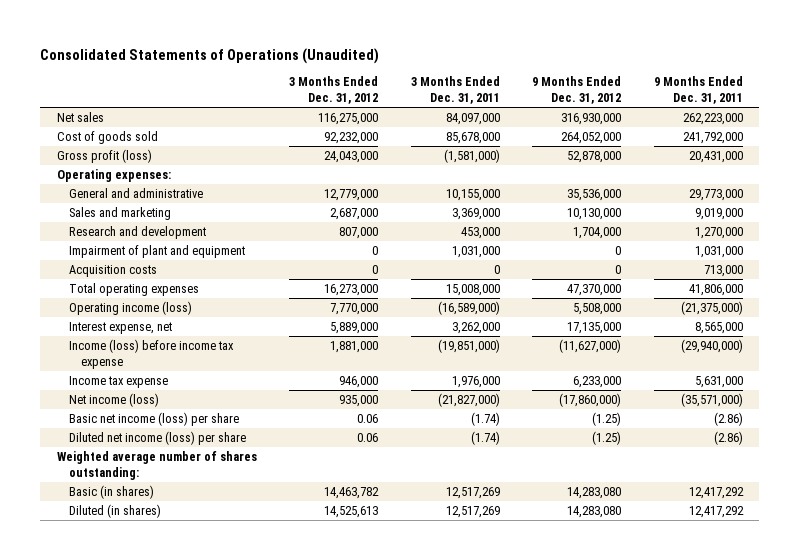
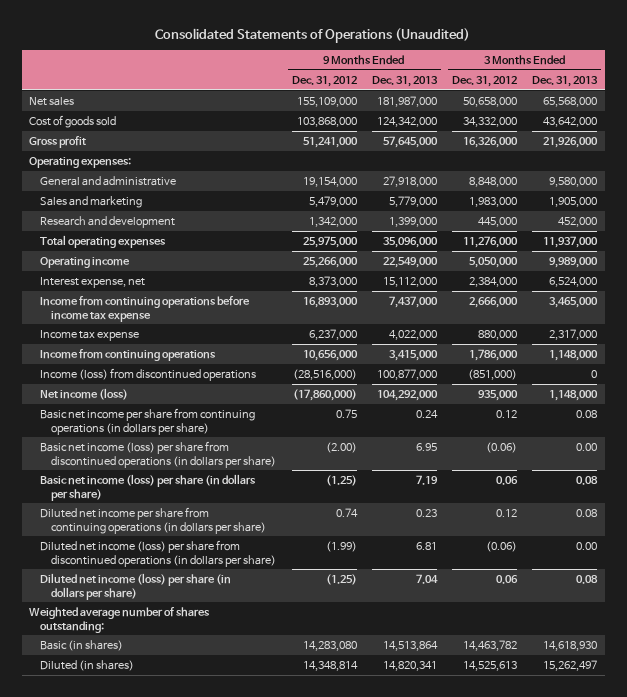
[410,76,500,105] 3 Months Ended Dec. 31, 2011 -> none
[653,76,743,105] 9 Months Ended Dec. 31, 2011 -> none
none -> [371,75,438,87] Dec. 31, 2013
none -> [532,75,599,87] Dec. 31, 2013
[318,113,379,126] 116,275,000 -> [463,96,518,107] 50,658,000
[561,113,622,126] 316,930,000 -> [296,96,357,107] 155,109,000
[324,132,379,145] 92,232,000 -> [463,116,518,127] 34,332,000
[561,132,622,145] 264,052,000 -> [296,116,357,127] 103,868,000
[56,149,152,164] Gross profit (loss) -> [29,135,87,148] Gross profit
[324,151,379,164] 24,043,000 -> [463,136,519,148] 16,326,000
[567,151,622,164] 52,878,000 -> [302,136,358,148] 51,241,000
[68,245,245,259] Impairment of plant and equipment -> none
[68,265,157,278] Acquisition costs -> none
[324,189,379,202] 12,779,000 -> [469,176,518,187] 8,848,000
[567,189,622,202] 35,536,000 -> [302,176,357,187] 19,154,000
[330,208,379,221] 2,687,000 -> [469,196,518,207] 1,983,000
[567,208,622,221] 10,130,000 -> [308,195,357,207] 5,479,000
[339,227,379,240] 807,000 -> [478,216,518,227] 445,000
[573,227,622,240] 1,704,000 -> [308,216,357,227] 1,342,000
[324,284,379,297] 16,273,000 -> [463,235,519,248] 11,276,000
[567,284,622,297] 47,370,000 -> [302,235,358,248] 25,975,000
[68,301,192,316] Operating income (loss) -> [40,256,131,268] Operating income
[330,303,379,316] 7,770,000 -> [469,256,519,268] 5,050,000
[573,303,622,316] 5,508,000 -> [302,256,358,268] 25,266,000
[330,322,379,335] 5,889,000 -> [469,276,518,287] 2,384,000
[567,322,622,335] 17,135,000 -> [308,275,357,287] 8,373,000
[68,339,234,369] Income (loss) before income tax expense -> [40,295,251,322] Income from continuing operations before income tax expense
[330,341,379,354] 1,881,000 -> [469,296,519,308] 2,666,000
[559,339,622,354] (11,627,000) -> [302,296,358,308] 16,893,000
[339,376,379,389] 946,000 -> [478,329,518,340] 880,000
[573,376,622,389] 6,233,000 -> [308,328,357,340] 6,237,000
none -> [40,348,217,361] Income from continuing operations
none -> [40,367,257,381] Income (loss) from discontinued operations
none -> [40,407,256,435] Basic net income per share from continuing operations (in dollars per share)
none -> [40,440,277,468] Basic net income (loss) per share from discontinued operations (in dollars per share)
[68,412,239,427] Basic net income (loss) per share -> [40,473,257,501] Basic net income (loss) per share (in dollars per share)
none -> [40,506,267,534] Diluted net income per share from continuing operations (in dollars per share)
none -> [40,539,277,567] Diluted net income (loss) per share from discontinued operations (in dollars per share)
[68,431,246,446] Diluted net income (loss) per share -> [40,572,232,600] Diluted net income (loss) per share (in dollars per share)
[567,506,622,519] 14,283,080 -> [302,660,358,671] 14,348,814

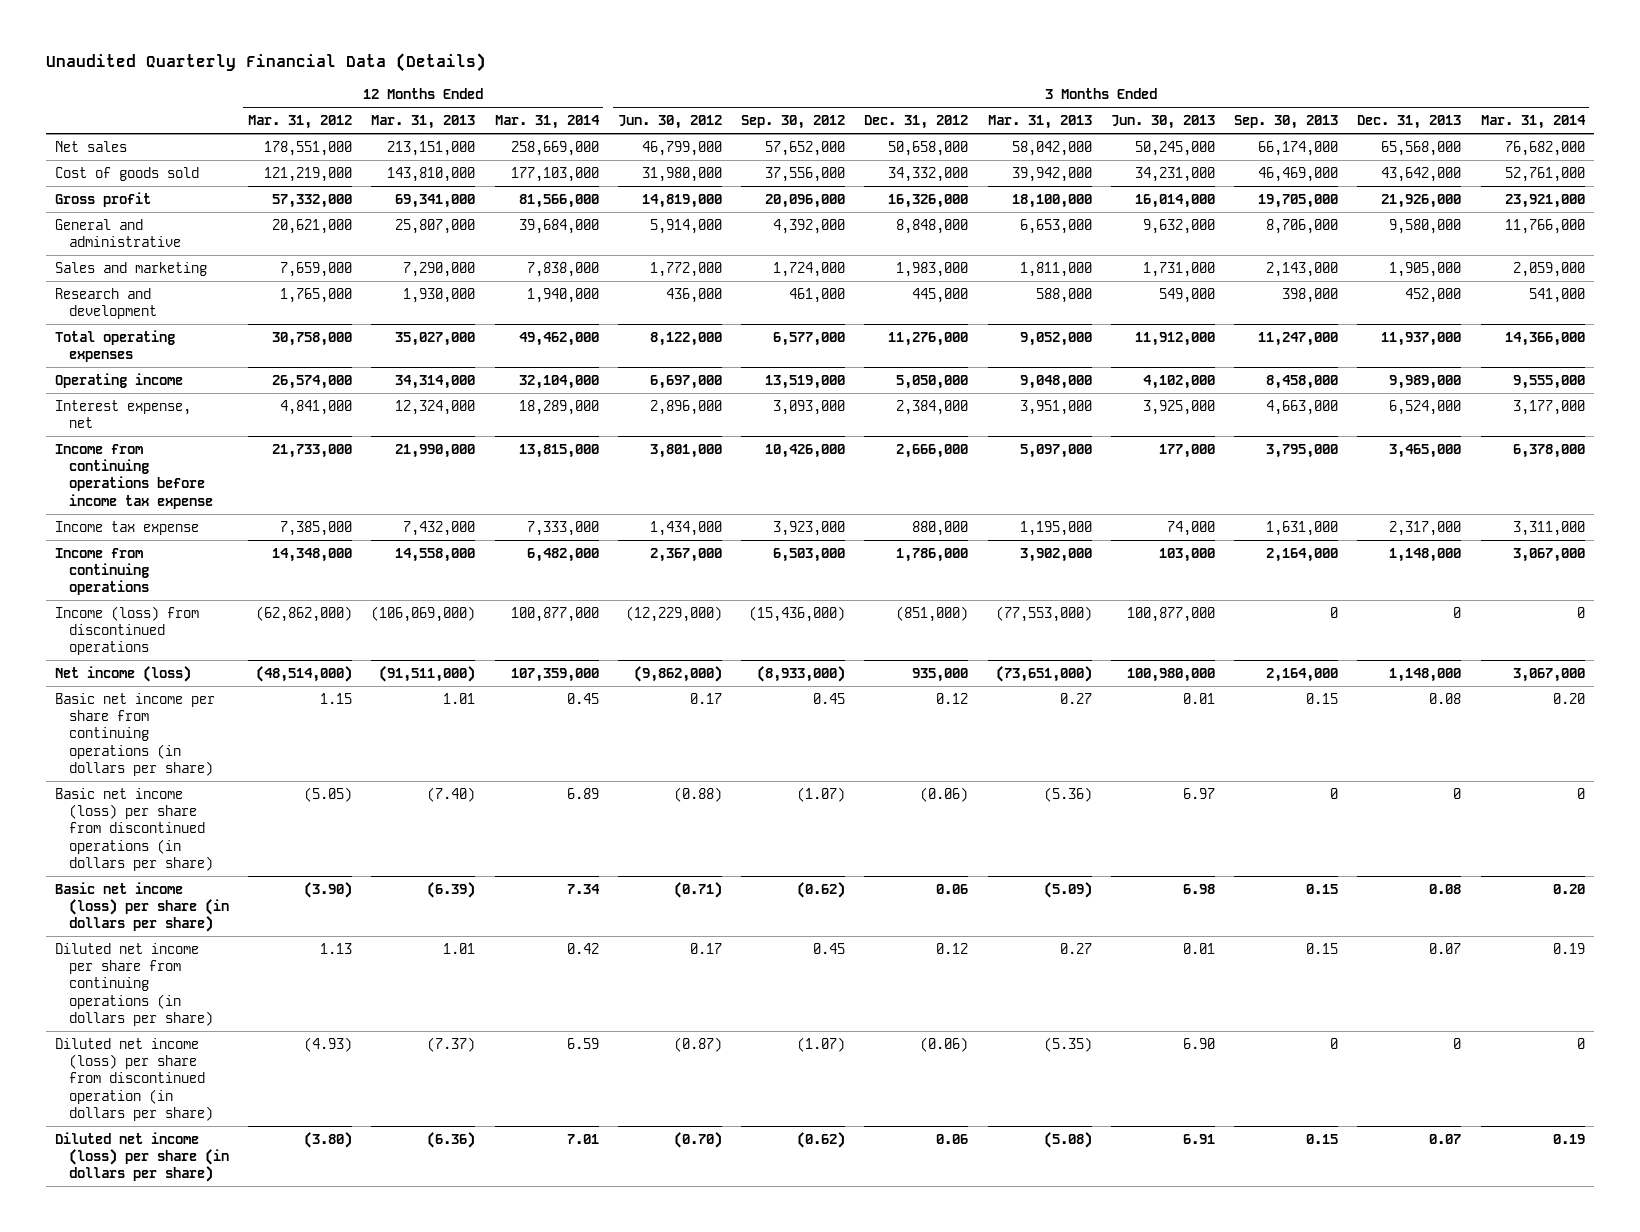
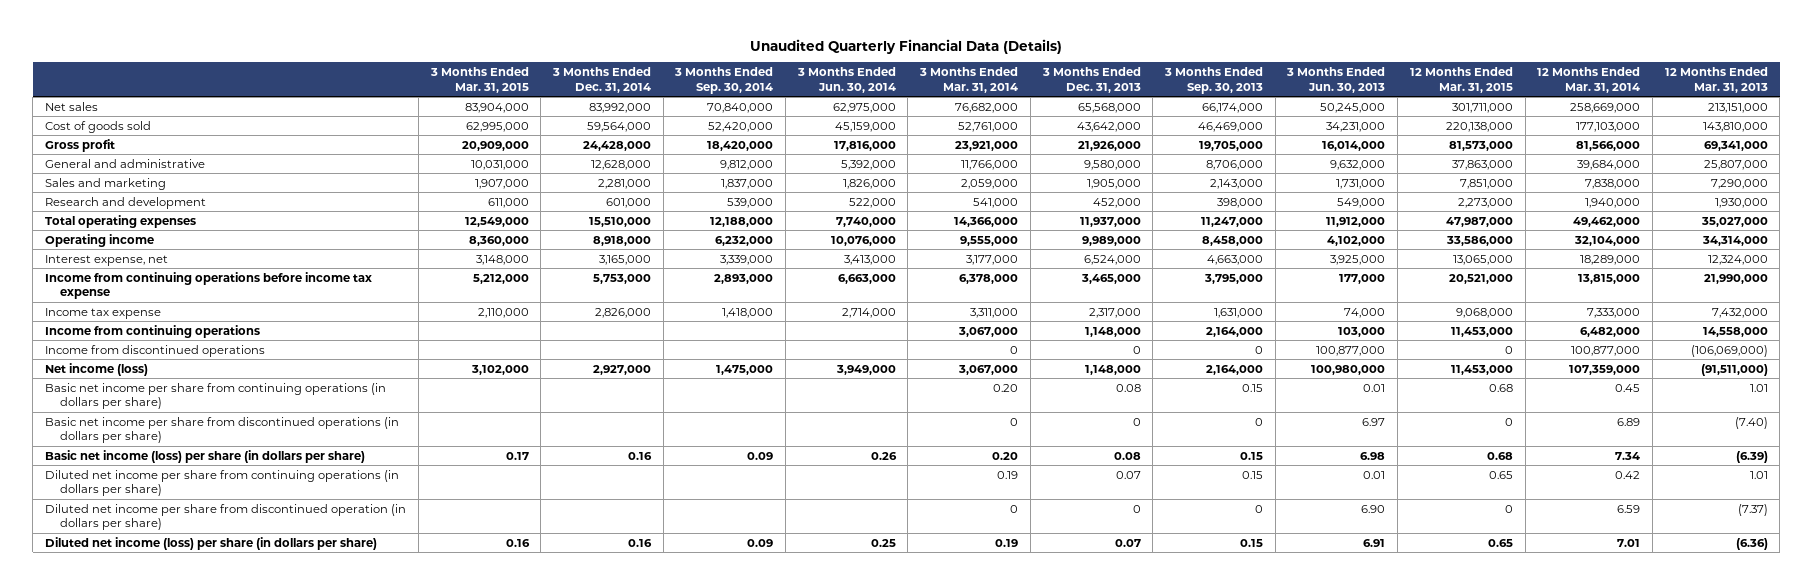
[248,115,353,130] Mar. 31, 2012 -> none
[617,115,722,130] Jun. 30, 2012 -> none
[741,115,846,130] Sep. 30, 2012 -> none
[864,115,969,130] Dec. 31, 2012 -> none
[987,115,1092,130] Mar. 31, 2013 -> none
none -> [429,66,529,93] 3 Months Ended Mar. 31, 2015
none -> [551,66,651,93] 3 Months Ended Dec. 31, 2014
none -> [674,66,774,94] 3 Months Ended Sep. 30, 2014
none -> [796,66,896,93] 3 Months Ended Jun. 30, 2014
none -> [1409,66,1513,93] 12 Months Ended Mar. 31, 2015
[55,605,200,656] Income (loss) from discontinued operations -> [45,344,266,357] Income from discontinued operations
[55,787,213,871] Basic net income (loss) per share from discontinued operations (in dollars per share) -> [45,416,400,444] Basic net income per share from discontinued operations (in dollars per share)
[55,1037,213,1121] Diluted net income (loss) per share from discontinued operation (in dollars per share) -> [45,503,407,531] Diluted net income per share from discontinued operation (in dollars per share)

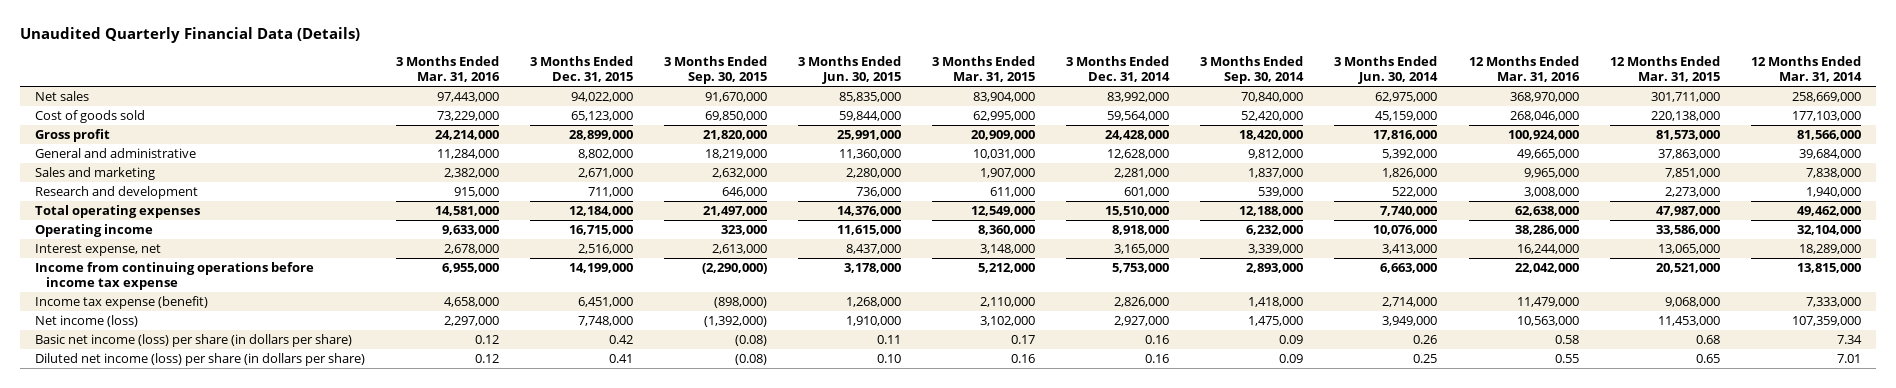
[919,66,1019,93] 3 Months Ended Mar. 31, 2014 -> none
[1041,66,1141,93] 3 Months Ended Dec. 31, 2013 -> none
[1164,66,1264,94] 3 Months Ended Sep. 30, 2013 -> none
[1286,66,1386,93] 3 Months Ended Jun. 30, 2013 -> none
[1664,66,1768,93] 12 Months Ended Mar. 31, 2013 -> none
none -> [396,56,501,83] 3 Months Ended Mar. 31, 2016
none -> [530,56,634,83] 3 Months Ended Dec. 31, 2015
none -> [664,56,768,85] 3 Months Ended Sep. 30, 2015
none -> [798,56,902,85] 3 Months Ended Jun. 30, 2015
none -> [1468,56,1580,83] 12 Months Ended Mar. 31, 2016
[45,324,261,338] Income from continuing operations -> none
[45,344,266,357] Income from discontinued operations -> none
[45,307,162,319] Income tax expense -> [35,296,209,310] Income tax expense (benefit)
[45,382,387,410] Basic net income per share from continuing operations (in dollars per share) -> none
[45,416,400,444] Basic net income per share from discontinued operations (in dollars per share) -> none
[45,469,400,497] Diluted net income per share from continuing operations (in dollars per share) -> none
[45,503,407,531] Diluted net income per share from discontinued operation (in dollars per share) -> none

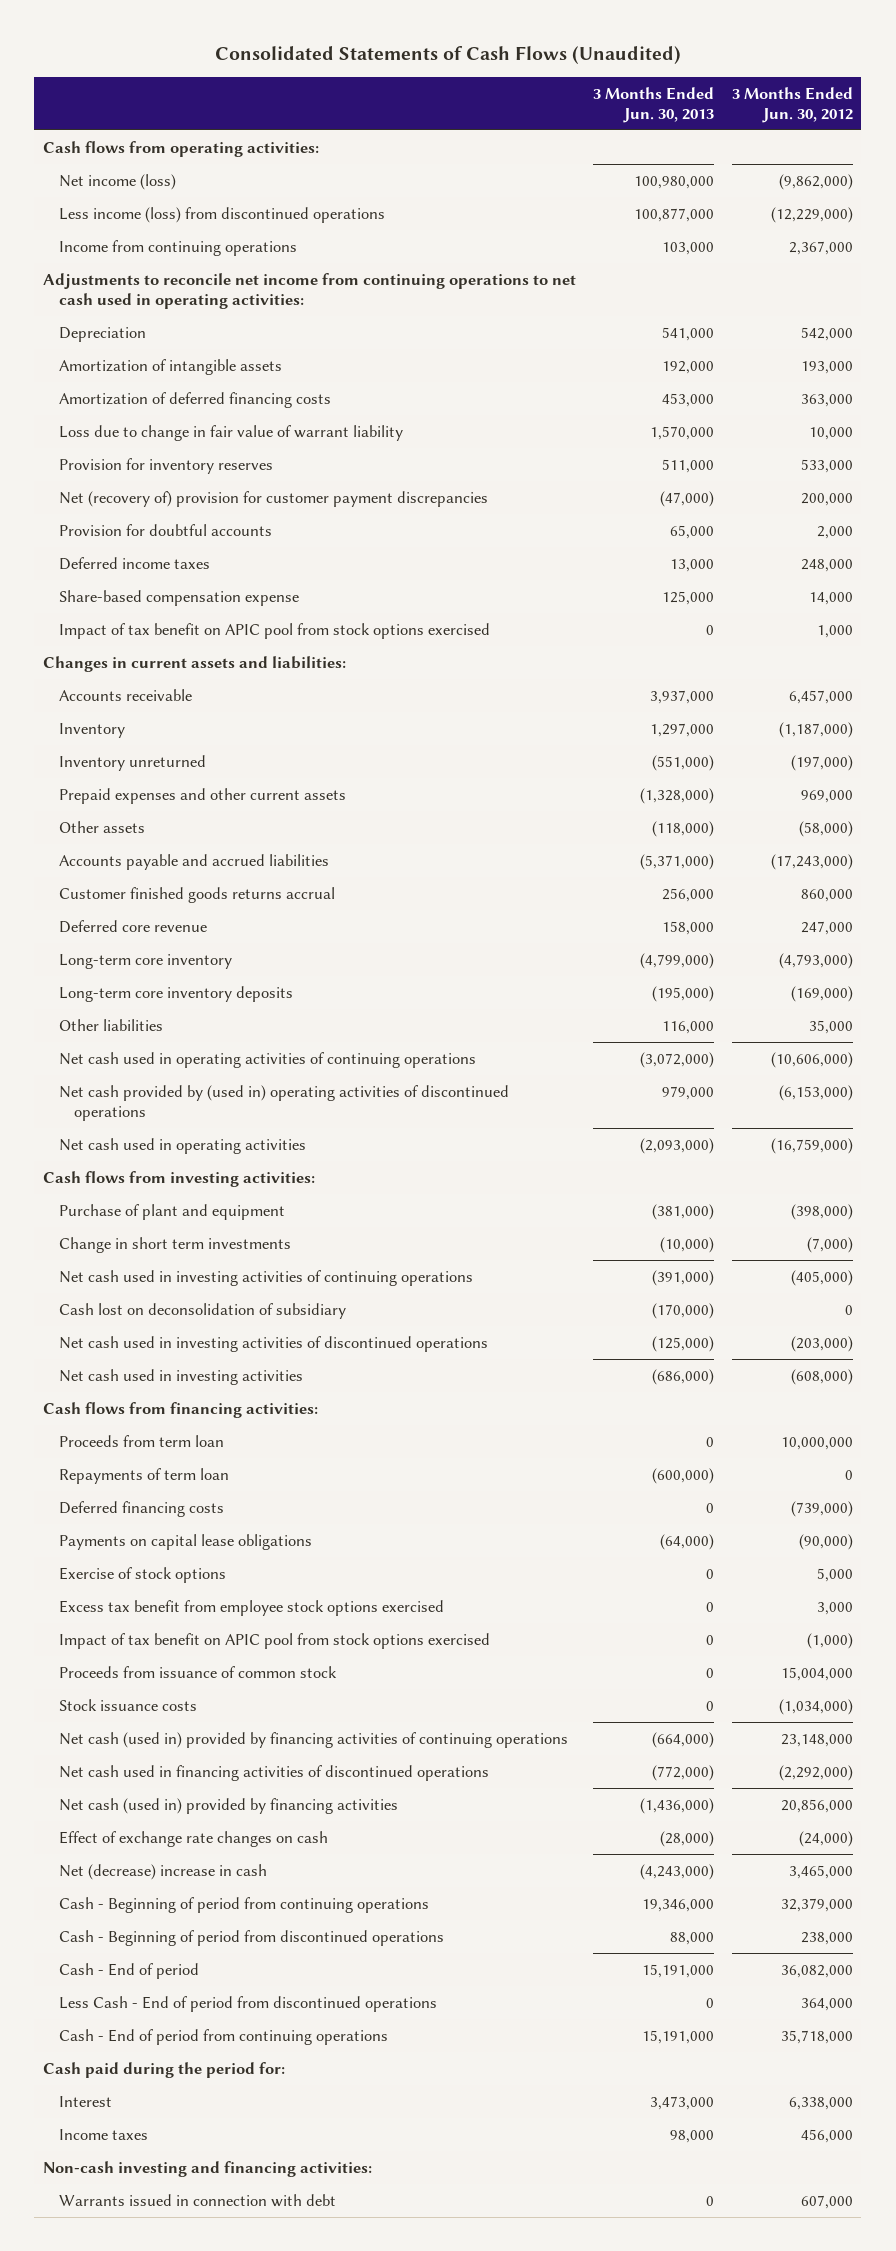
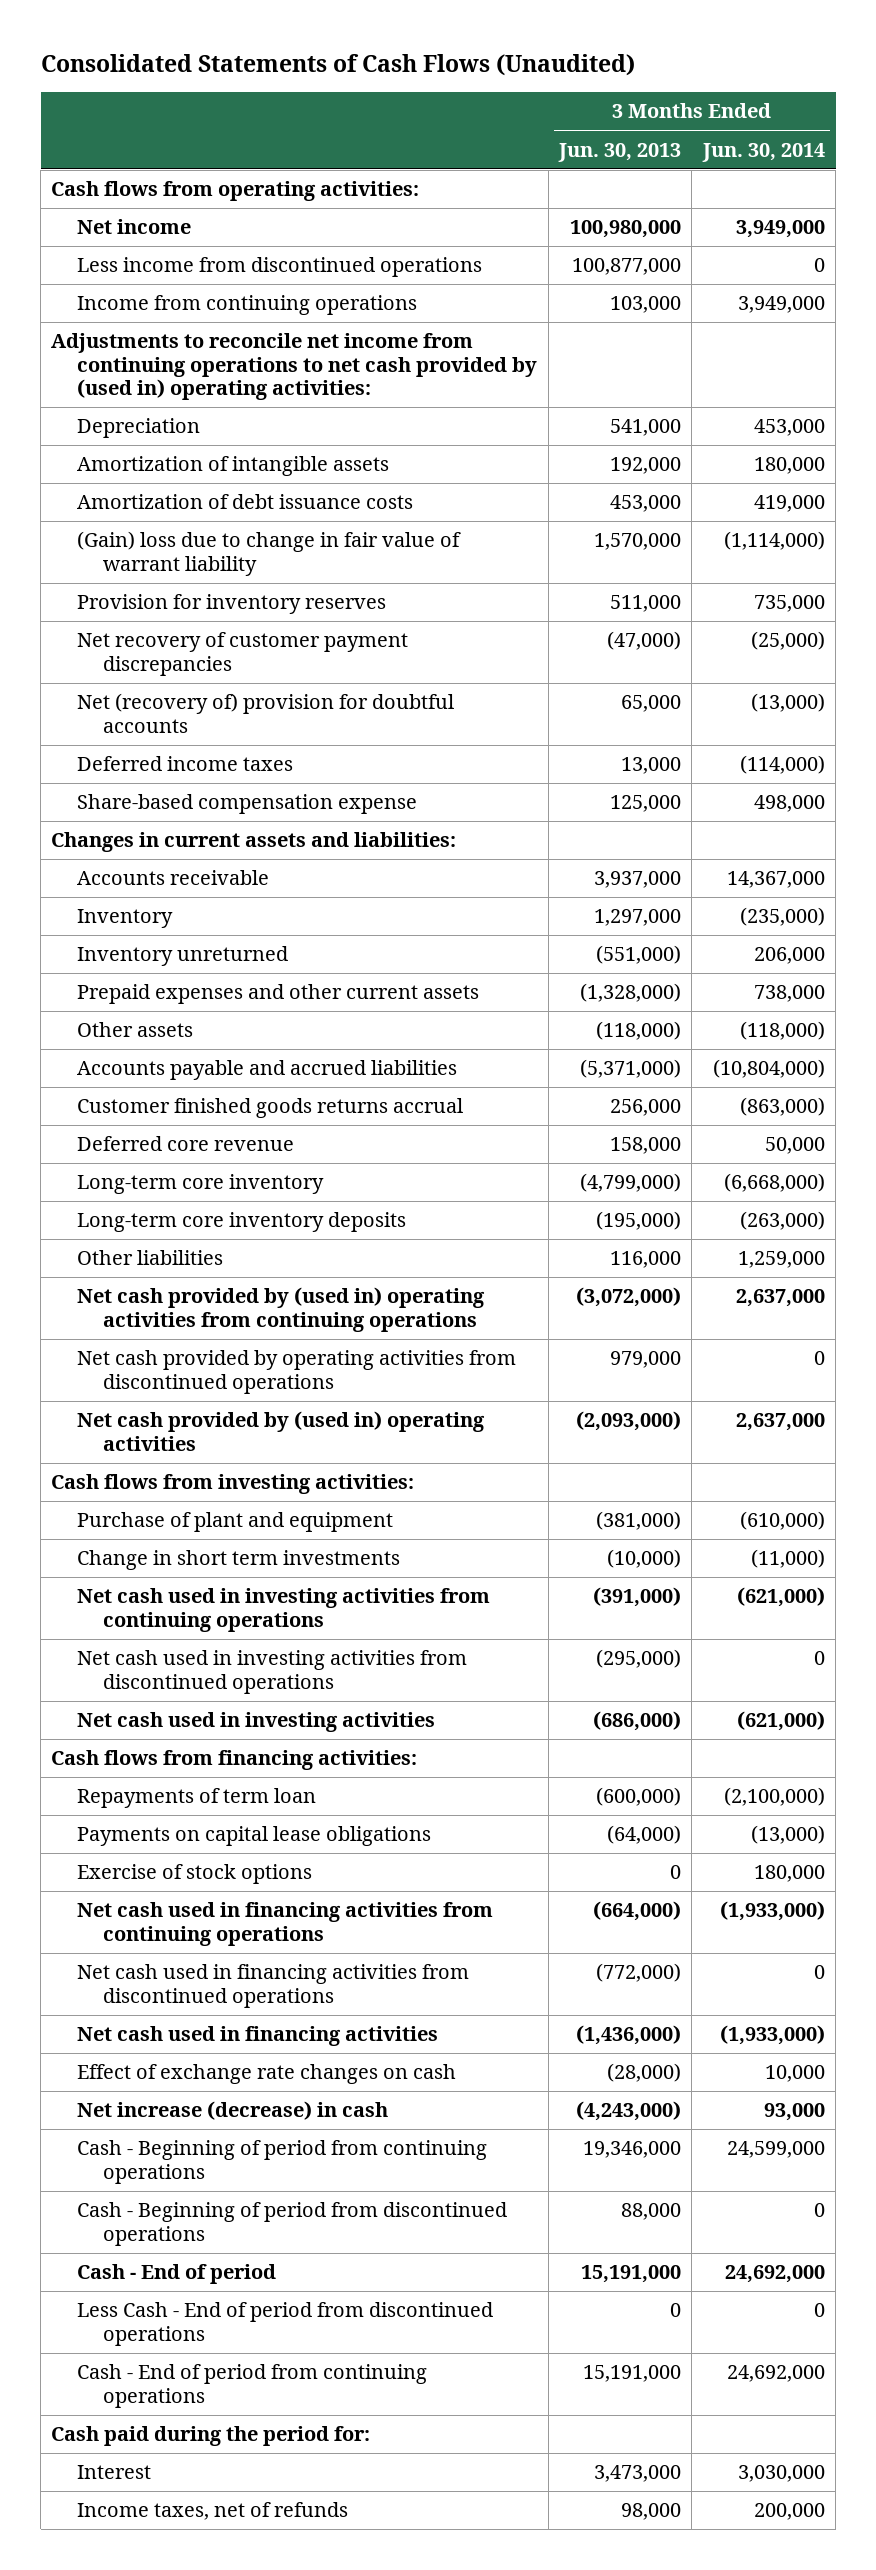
[731,86,853,123] 3 Months Ended Jun. 30, 2012 -> none
none -> [701,142,825,162] Jun. 30, 2014
[58,174,176,191] Net income (loss) -> [77,219,192,235] Net income
[58,207,385,224] Less income (loss) from discontinued operations -> [77,257,483,278] Less income from discontinued operations
[42,273,576,310] Adjustments to reconcile net income from continuing operations to net cash used in operating activities: -> [51,333,538,401] Adjustments to reconcile net income from continuing operations to net cash provided by (used in) operating activities:
[58,392,331,409] Amortization of deferred financing costs -> [77,494,414,510] Amortization of debt issuance costs
[58,425,403,442] Loss due to change in fair value of warrant liability -> [77,531,462,576] (Gain) loss due to change in fair value of warrant liability
[58,491,488,508] Net (recovery of) provision for customer payment discrepancies -> [77,632,409,676] Net recovery of customer payment discrepancies
[58,524,272,537] Provision for doubtful accounts -> [77,693,455,733] Net (recovery of) provision for doubtful accounts
[58,623,490,640] Impact of tax benefit on APIC pool from stock options exercised -> none
[58,1052,476,1069] Net cash used in operating activities of continuing operations -> [77,1287,486,1332] Net cash provided by (used in) operating activities from continuing operations
[58,1085,509,1122] Net cash provided by (used in) operating activities of discontinued operations -> [77,1350,517,1394] Net cash provided by operating activities from discontinued operations
[58,1138,306,1155] Net cash used in operating activities -> [77,1411,486,1451] Net cash provided by (used in) operating activities
[58,1303,346,1320] Cash lost on deconsolidation of subsidiary -> none
[58,1270,473,1287] Net cash used in investing activities of continuing operations -> [77,1588,491,1632] Net cash used in investing activities from continuing operations
[58,1336,488,1353] Net cash used in investing activities of discontinued operations -> [77,1650,468,1694] Net cash used in investing activities from discontinued operations
[652,1336,715,1353] (125,000) -> [595,1649,681,1669] (295,000)
[58,1435,224,1448] Proceeds from term loan -> none
[58,1501,224,1518] Deferred financing costs -> none
[58,1600,444,1617] Excess tax benefit from employee stock options exercised -> none
[58,1633,490,1650] Impact of tax benefit on APIC pool from stock options exercised -> none
[58,1666,337,1679] Proceeds from issuance of common stock -> none
[58,1699,197,1712] Stock issuance costs -> none
[58,1732,568,1749] Net cash (used in) provided by financing activities of continuing operations -> [77,1902,494,1946] Net cash used in financing activities from continuing operations
[58,1765,489,1782] Net cash used in financing activities of discontinued operations -> [77,1964,470,2008] Net cash used in financing activities from discontinued operations
[58,1798,398,1815] Net cash (used in) provided by financing activities -> [77,2026,439,2047] Net cash used in financing activities
[58,1864,267,1881] Net (decrease) increase in cash -> [77,2101,389,2121] Net increase (decrease) in cash
[42,2161,372,2178] Non-cash investing and financing activities: -> none
[58,2194,336,2208] Warrants issued in connection with debt -> none
[58,2129,148,2141] Income taxes -> [77,2502,349,2521] Income taxes, net of refunds

